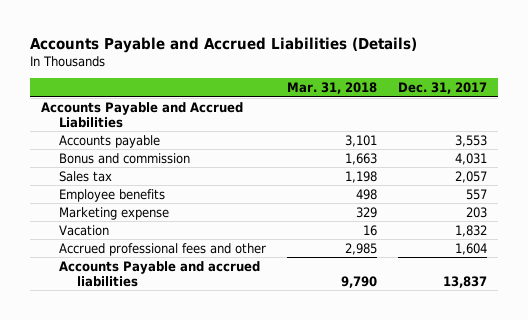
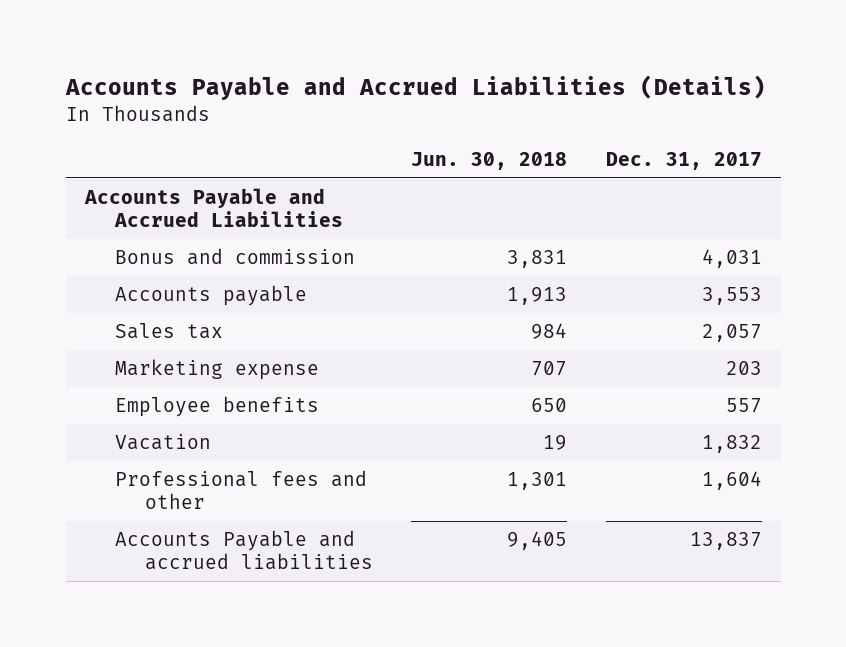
[286,82,377,95] Mar. 31, 2018 -> none
none -> [411,151,568,170] Jun. 30, 2018
[58,134,160,148] Accounts payable -> [114,285,307,307] Accounts payable
[58,188,165,202] Employee benefits -> [114,396,319,418] Employee benefits
[58,242,266,256] Accrued professional fees and other -> [114,470,367,510] Professional fees and other

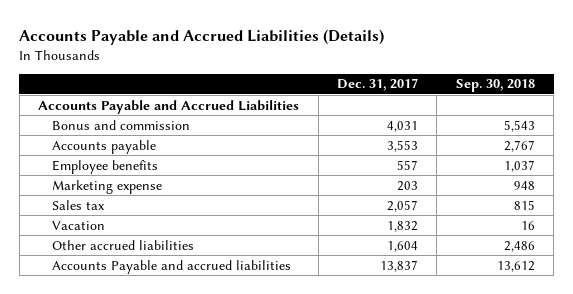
[411,151,568,170] Jun. 30, 2018 -> none
none -> [455,79,535,93] Sep. 30, 2018
[114,359,319,381] Marketing expense -> [52,179,163,194] Marketing expense
[114,323,223,340] Sales tax -> [52,199,106,210] Sales tax
[114,470,367,510] Professional fees and other -> [52,239,195,250] Other accrued liabilities

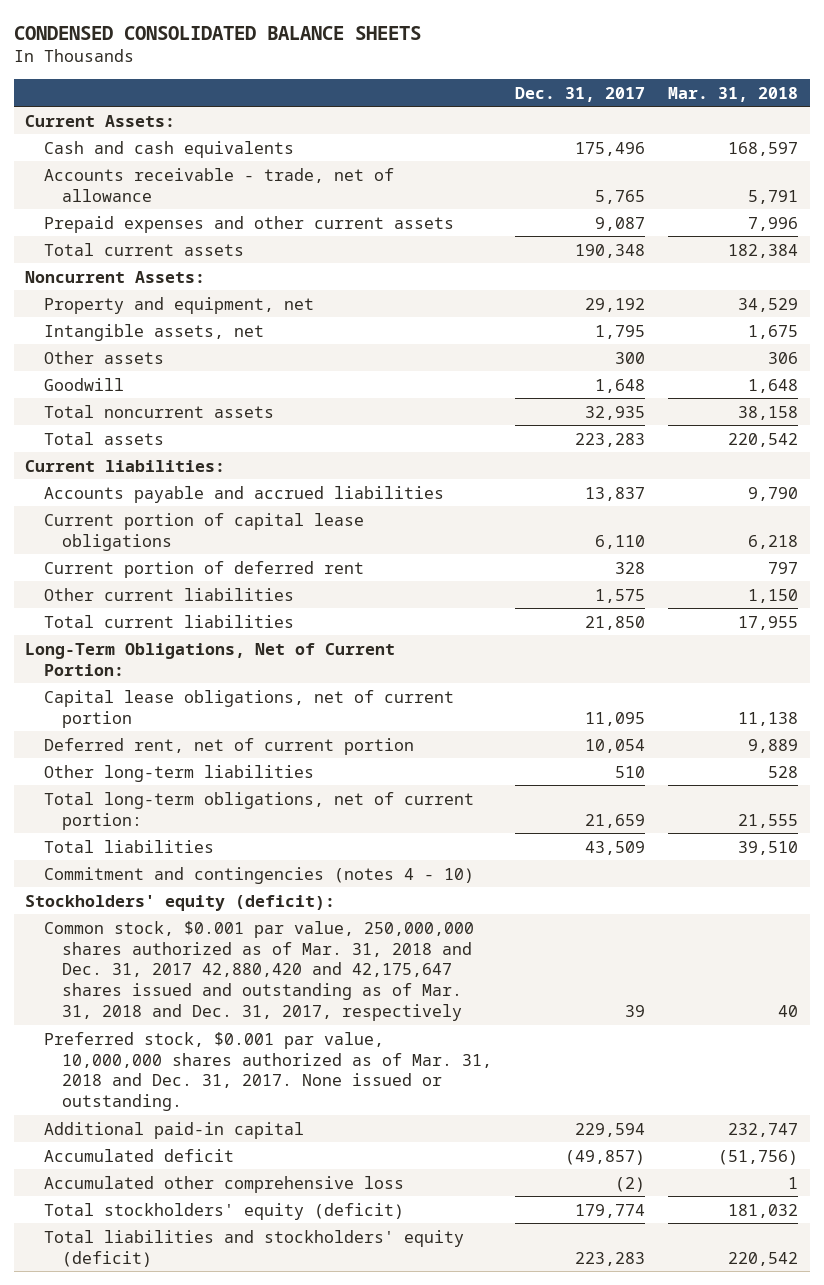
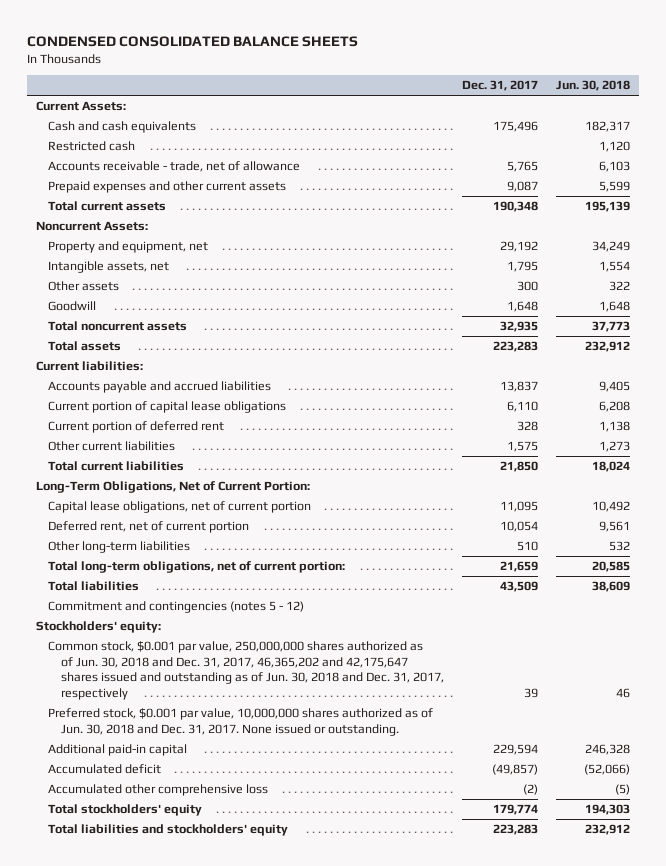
[668,86,799,102] Mar. 31, 2018 -> none
none -> [556,80,631,92] Jun. 30, 2018
none -> [48,141,136,152] Restricted cash
[43,866,474,884] Commitment and contingencies (notes 4 - 10) -> [48,601,305,614] Commitment and contingencies (notes 5 - 12)
[25,894,336,911] Stockholders' equity (deficit): -> [35,621,161,634] Stockholders' equity:
[43,920,474,1021] Common stock, $0.001 par value, 250,000,000 shares authorized as of Mar. 31, 2018 and Dec. 31, 2017 42,880,420 and 42,175,647 shares issued and outstanding as of Mar. 31, 2018 and Dec. 31, 2017, respectively -> [48,641,444,701] Common stock, $0.001 par value, 250,000,000 shares authorized as of Jun. 30, 2018 and Dec. 31, 2017, 46,365,202 and 42,175,647 shares issued and outstanding as of Jun. 30, 2018 and Dec. 31, 2017, respectively
[43,1031,492,1112] Preferred stock, $0.001 par value, 10,000,000 shares authorized as of Mar. 31, 2018 and Dec. 31, 2017. None issued or outstanding. -> [48,708,434,736] Preferred stock, $0.001 par value, 10,000,000 shares authorized as of Jun. 30, 2018 and Dec. 31, 2017. None issued or outstanding.
[43,1202,404,1220] Total stockholders' equity (deficit) -> [48,804,203,817] Total stockholders' equity
[43,1229,464,1267] Total liabilities and stockholders' equity (deficit) -> [48,824,289,837] Total liabilities and stockholders' equity

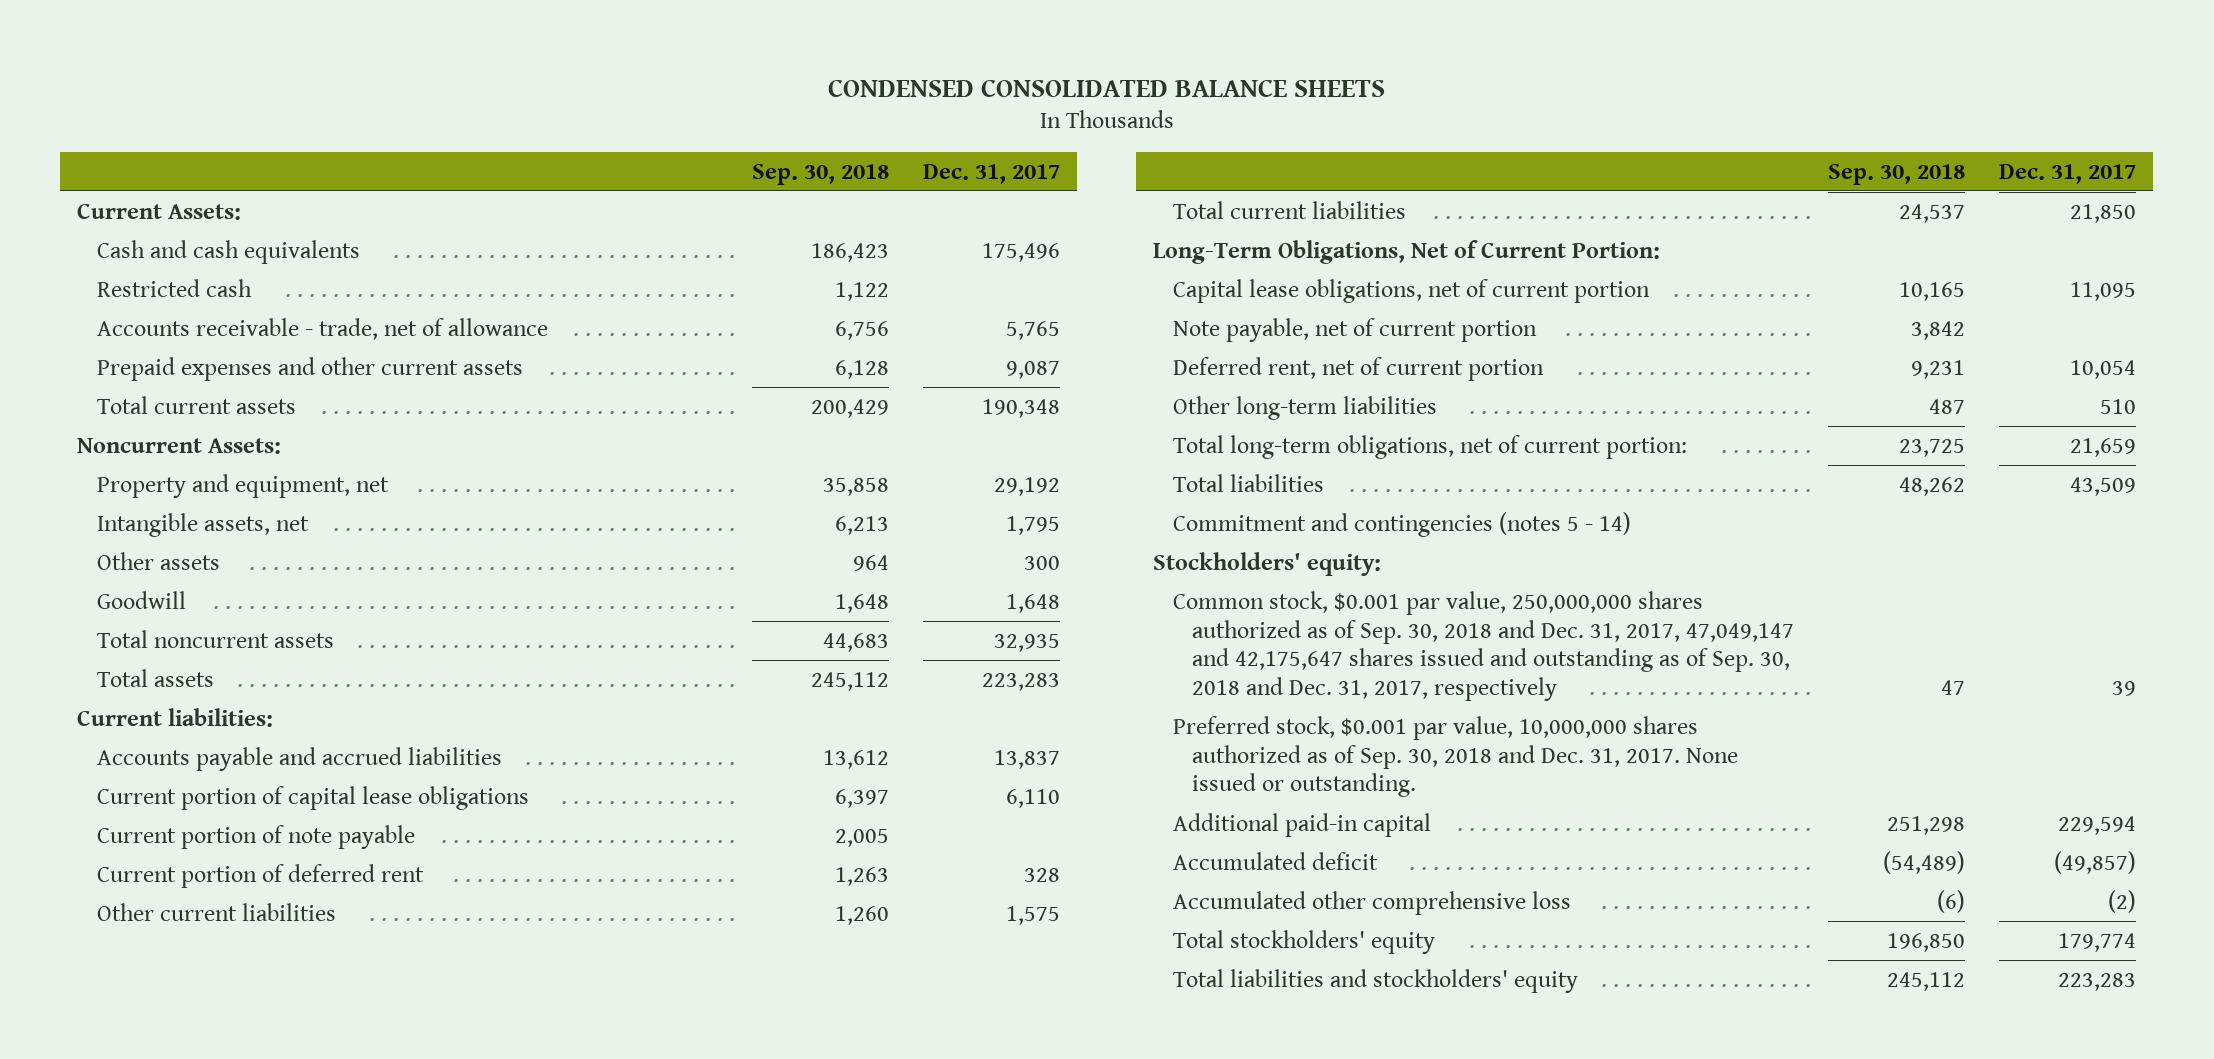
[556,80,631,92] Jun. 30, 2018 -> none
none -> [752,163,890,185] Sep. 30, 2018
none -> [96,824,415,849] Current portion of note payable
none -> [1172,317,1537,342] Note payable, net of current portion
[48,601,305,614] Commitment and contingencies (notes 5 - 12) -> [1172,511,1631,537] Commitment and contingencies (notes 5 - 14)
[48,641,444,701] Common stock, $0.001 par value, 250,000,000 shares authorized as of Jun. 30, 2018 and Dec. 31, 2017, 46,365,202 and 42,175,647 shares issued and outstanding as of Jun. 30, 2018 and Dec. 31, 2017, respectively -> [1172,590,1794,702] Common stock, $0.001 par value, 250,000,000 shares authorized as of Sep. 30, 2018 and Dec. 31, 2017, 47,049,147 and 42,175,647 shares issued and outstanding as of Sep. 30, 2018 and Dec. 31, 2017, respectively
[48,708,434,736] Preferred stock, $0.001 par value, 10,000,000 shares authorized as of Jun. 30, 2018 and Dec. 31, 2017. None issued or outstanding. -> [1172,715,1738,798] Preferred stock, $0.001 par value, 10,000,000 shares authorized as of Sep. 30, 2018 and Dec. 31, 2017. None issued or outstanding.

